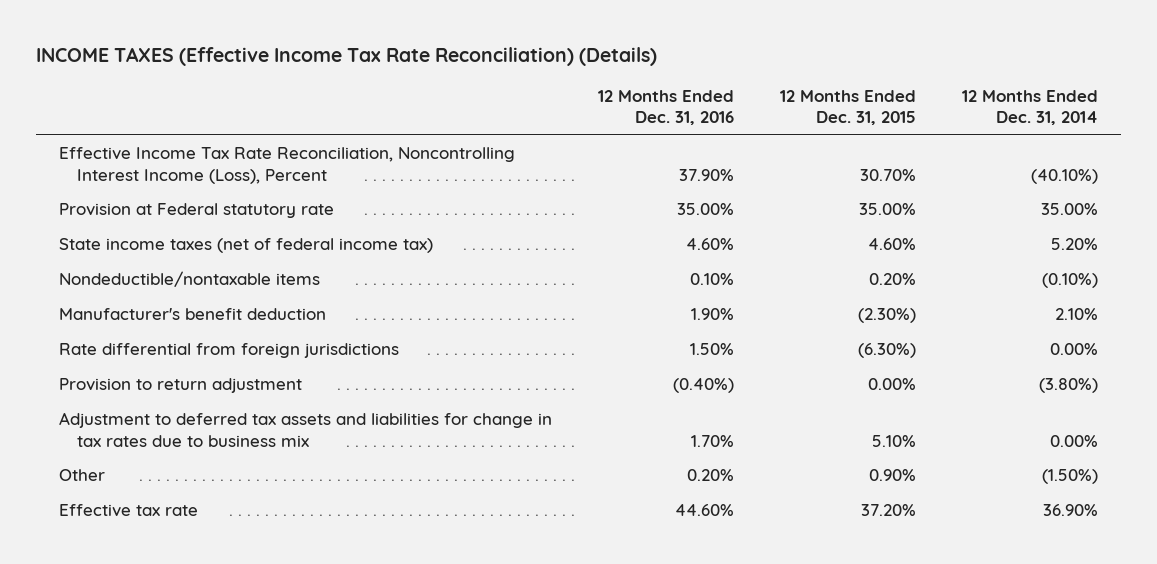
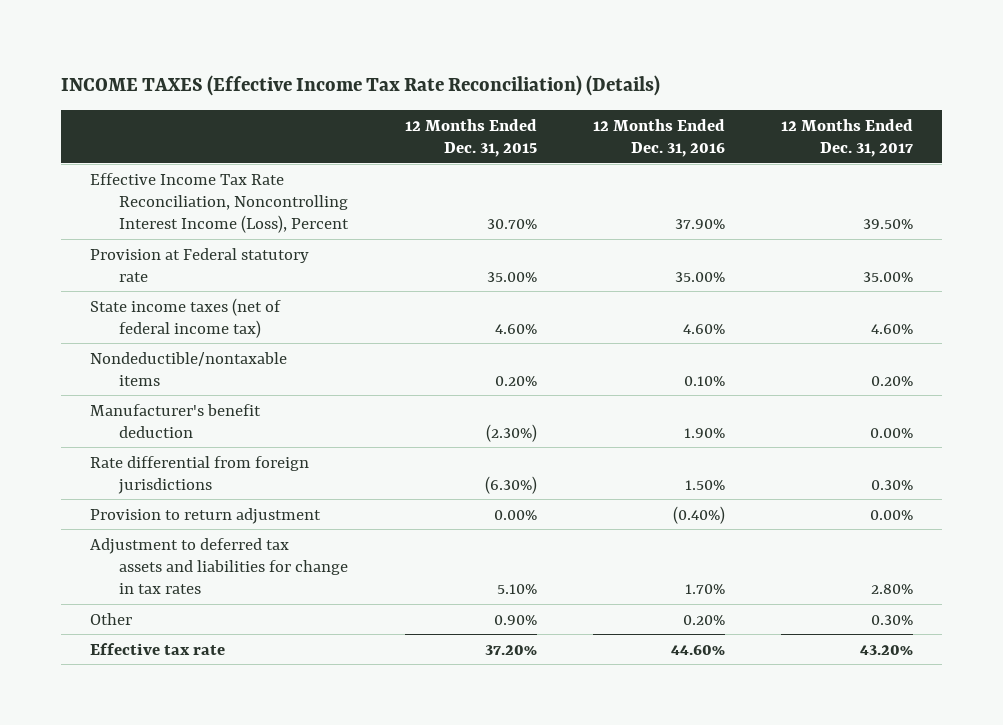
[962,89,1099,126] 12 Months Ended Dec. 31, 2014 -> none
none -> [781,118,914,158] 12 Months Ended Dec. 31, 2017
[58,412,552,447] Adjustment to deferred tax assets and liabilities for change in tax rates due to business mix -> [89,537,349,595] Adjustment to deferred tax assets and liabilities for change in tax rates

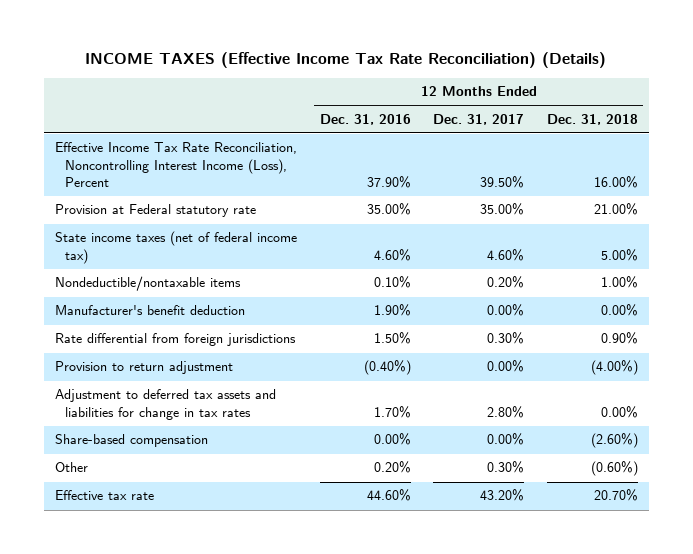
[404,118,537,158] 12 Months Ended Dec. 31, 2015 -> none
none -> [546,113,638,125] Dec. 31, 2018
none -> [55,434,209,448] Share-based compensation

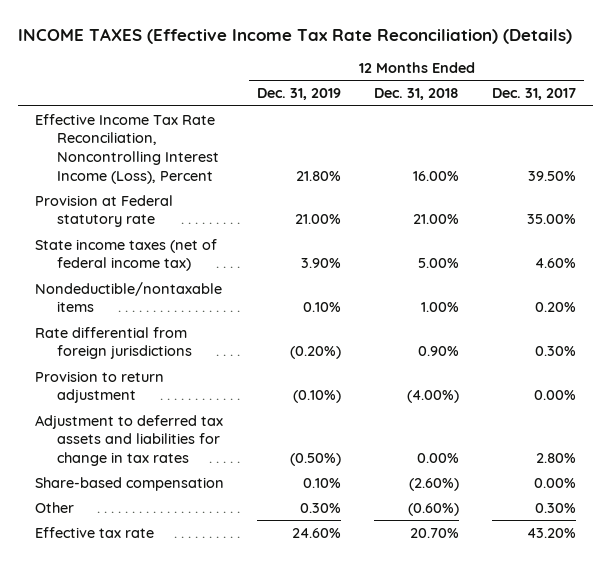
[319,113,411,125] Dec. 31, 2016 -> none
none -> [256,88,341,101] Dec. 31, 2019
[55,305,246,316] Manufacturer's benefit deduction -> none

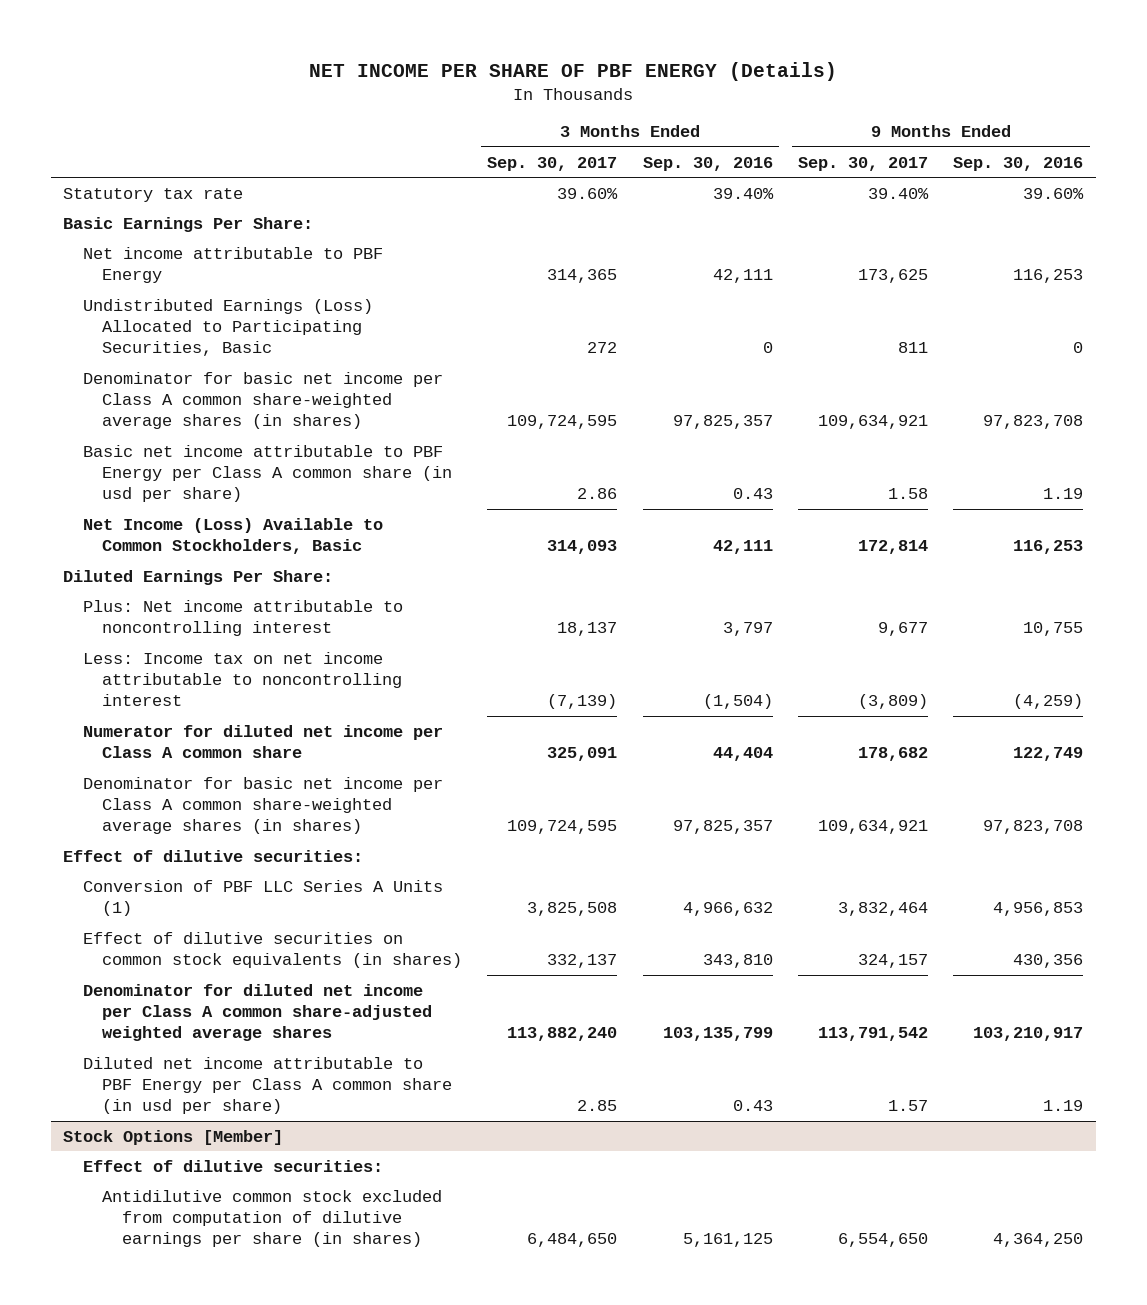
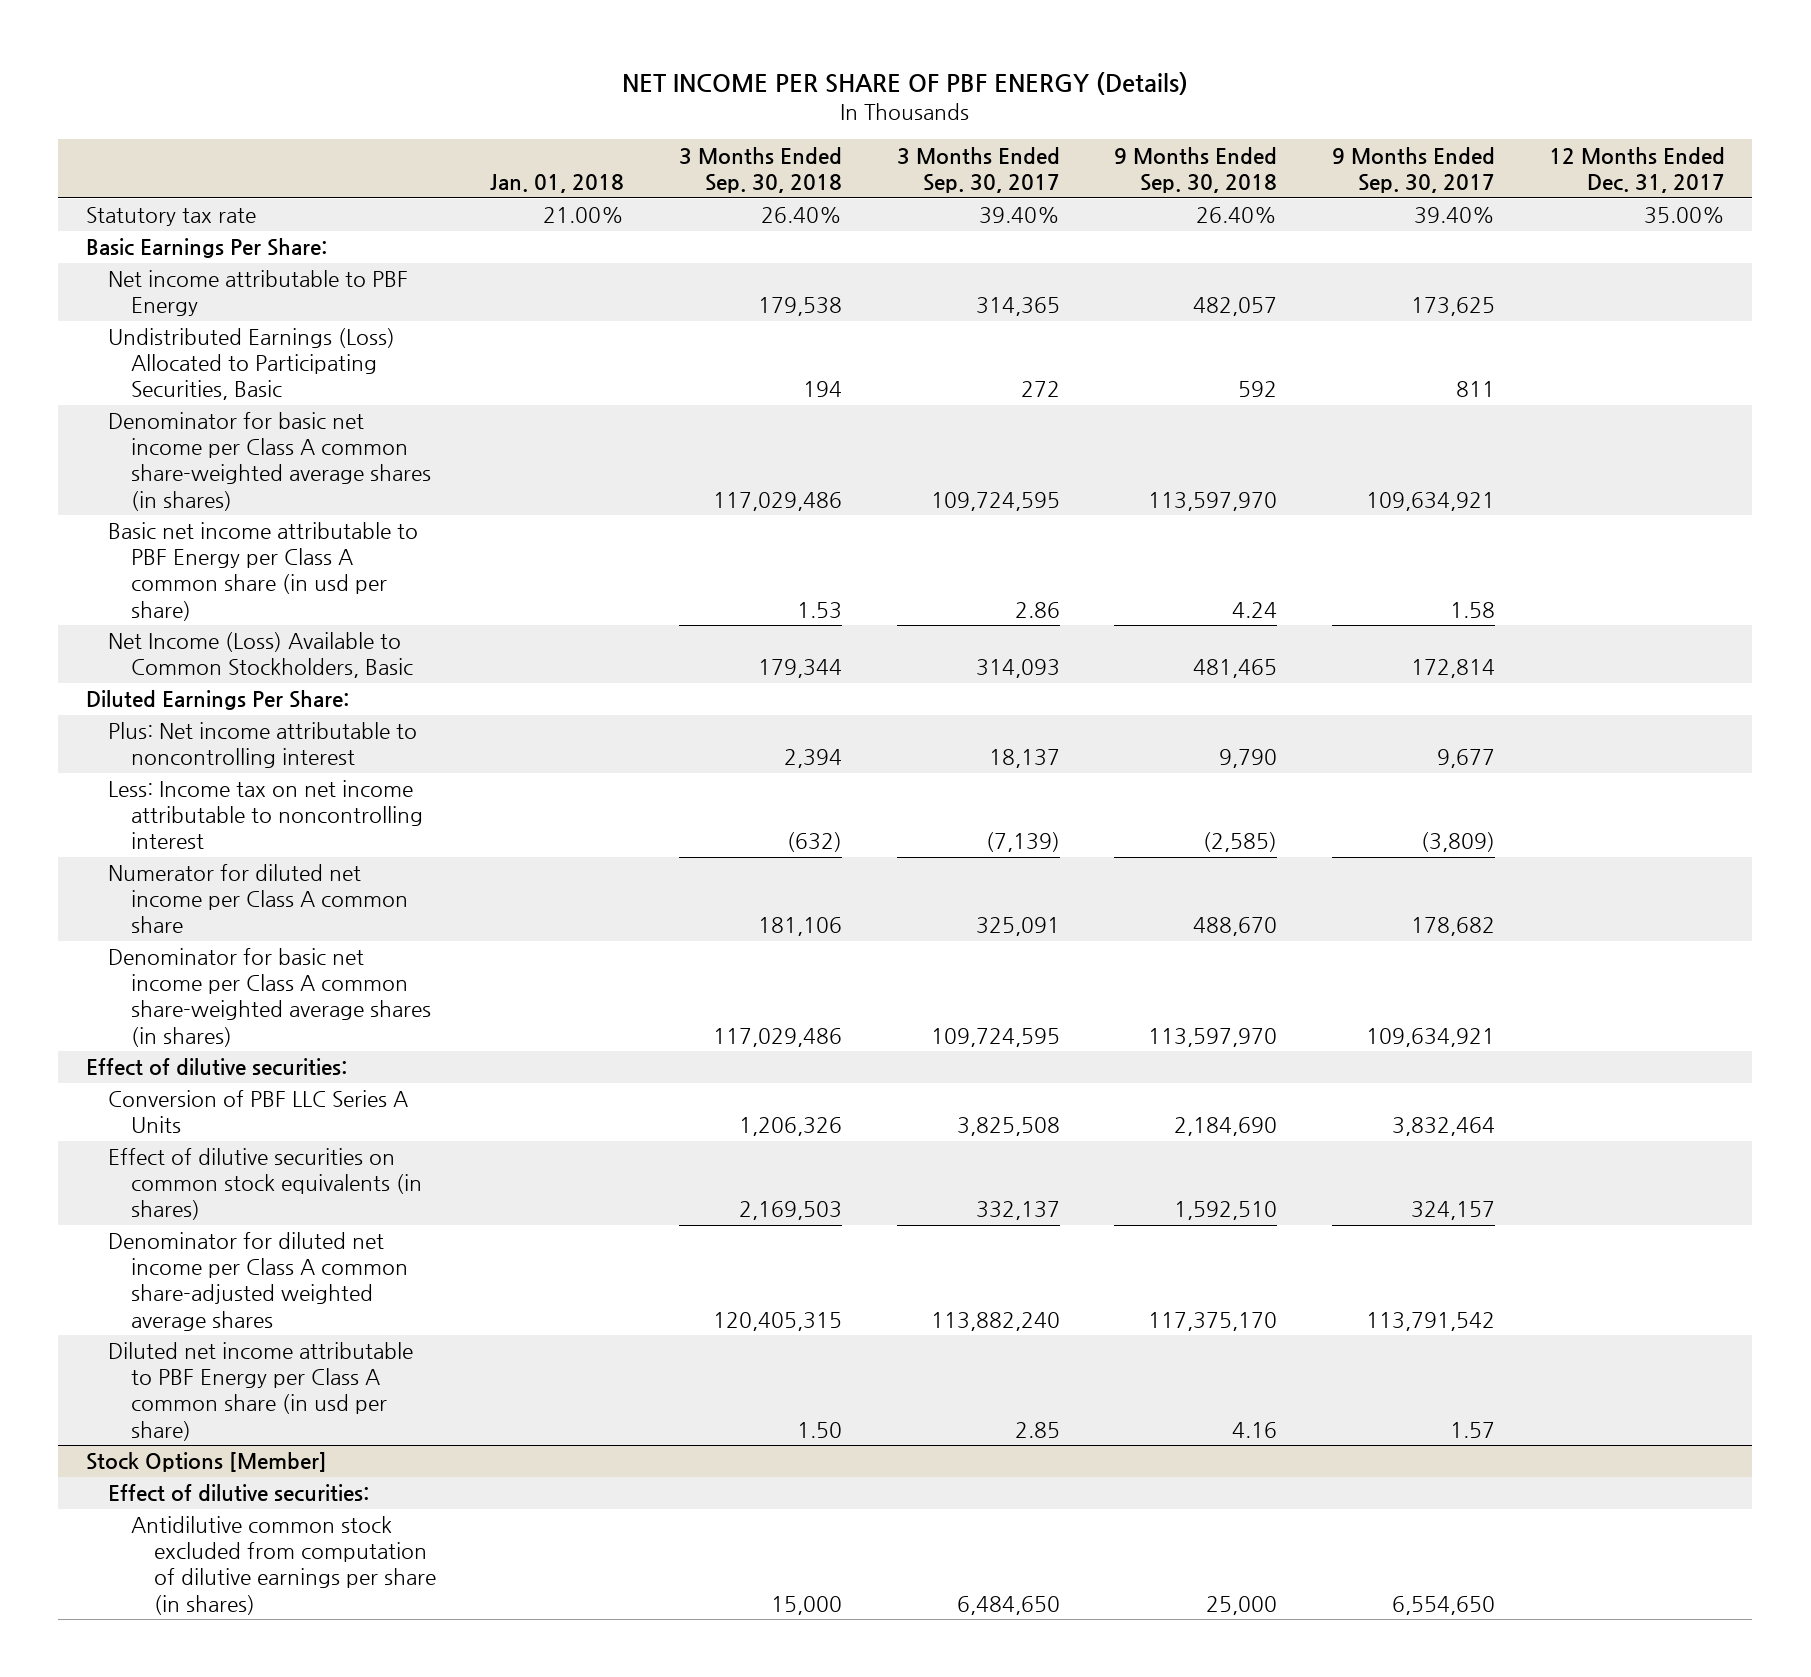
[642,156,773,171] Sep. 30, 2016 -> none
[953,156,1084,171] Sep. 30, 2016 -> none
none -> [490,173,625,193] Jan. 01, 2018
none -> [678,146,842,193] 3 Months Ended Sep. 30, 2018
none -> [1114,146,1278,193] 9 Months Ended Sep. 30, 2018
none -> [1549,146,1726,193] 12 Months Ended Dec. 31, 2017
[557,187,619,199] 39.60% -> [978,207,1060,225] 39.40%
[82,879,443,917] Conversion of PBF LLC Series A Units (1) -> [108,1090,409,1134] Conversion of PBF LLC Series A Units

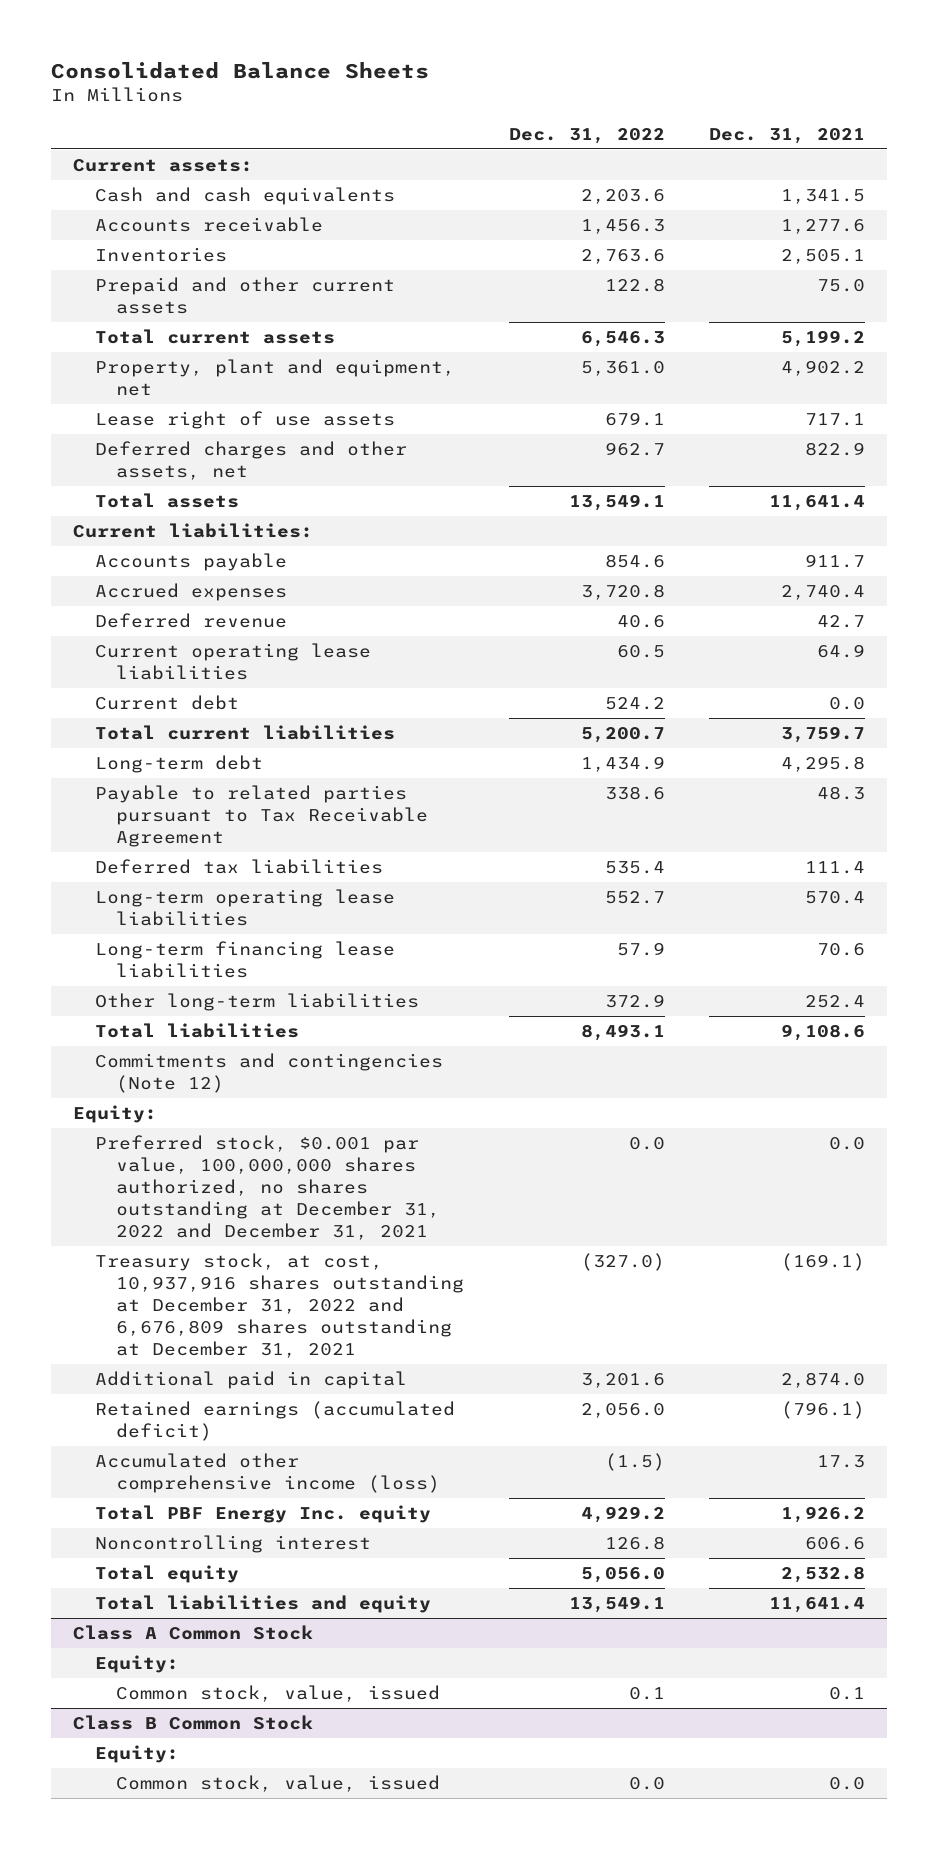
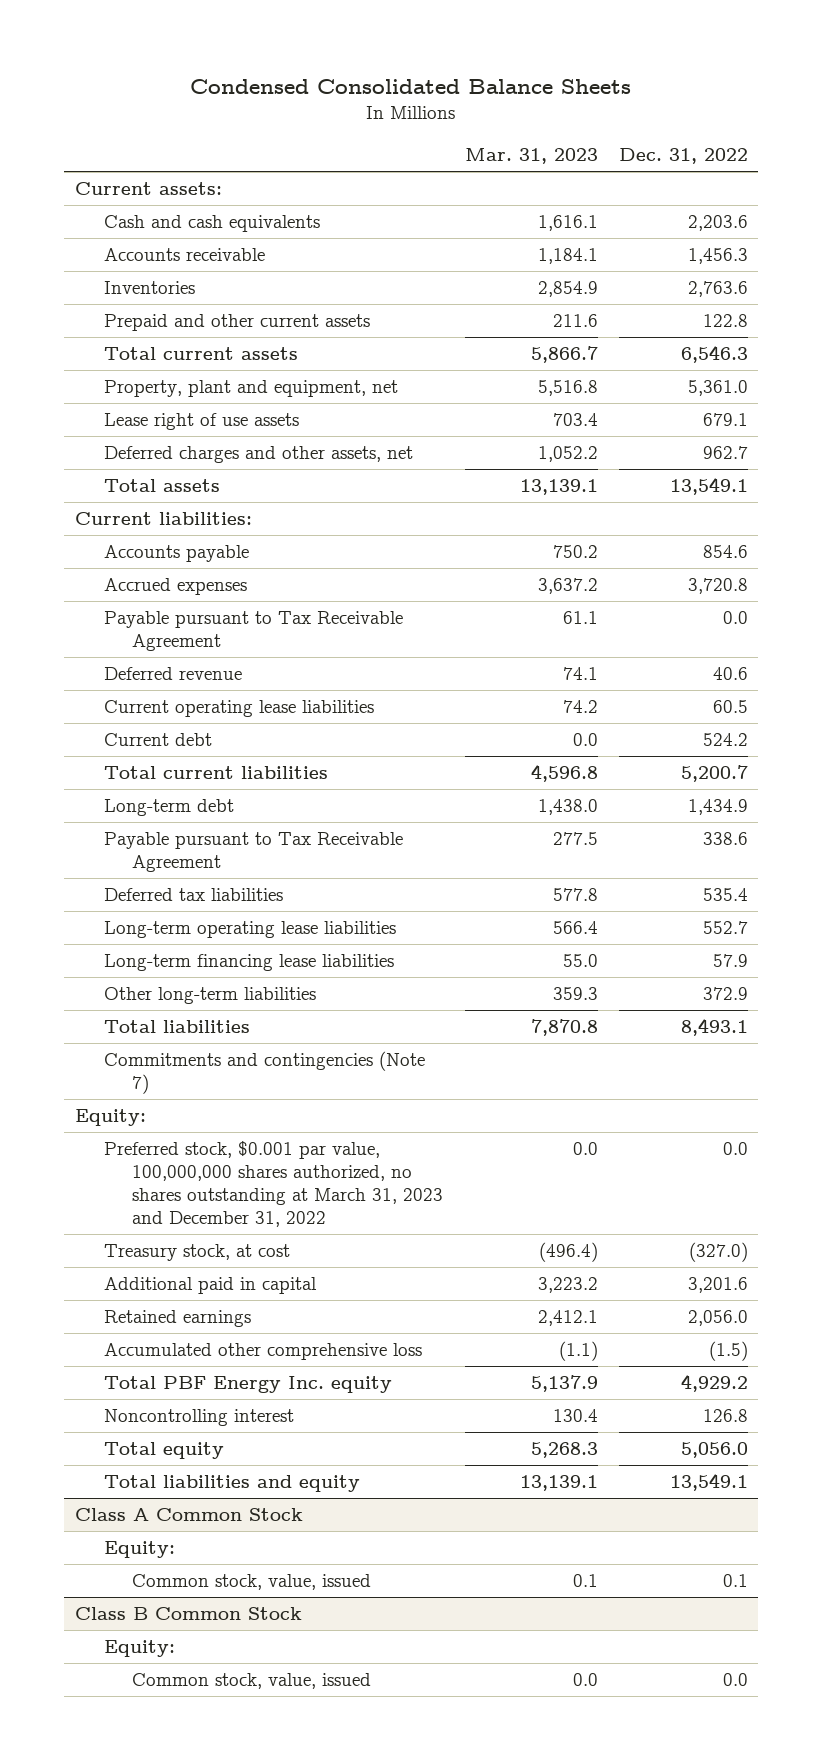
[51,61,430,79] Consolidated Balance Sheets -> [190,78,632,94] Condensed Consolidated Balance Sheets
[709,127,866,144] Dec. 31, 2021 -> none
none -> [464,148,598,165] Mar. 31, 2023
none -> [103,610,403,651] Payable pursuant to Tax Receivable Agreement
[94,785,429,848] Payable to related parties pursuant to Tax Receivable Agreement -> [103,831,403,872] Payable pursuant to Tax Receivable Agreement
[94,1053,443,1094] Commitments and contingencies (Note 12) -> [103,1050,425,1094] Commitments and contingencies (Note 7)
[94,1135,441,1241] Preferred stock, $0.001 par value, 100,000,000 shares authorized, no shares outstanding at December 31, 2022 and December 31, 2021 -> [103,1140,444,1227] Preferred stock, $0.001 par value, 100,000,000 shares authorized, no shares outstanding at March 31, 2023 and December 31, 2022
[94,1253,465,1359] Treasury stock, at cost, 10,937,916 shares outstanding at December 31, 2022 and 6,676,809 shares outstanding at December 31, 2021 -> [103,1243,290,1261] Treasury stock, at cost
[94,1401,455,1442] Retained earnings (accumulated deficit) -> [103,1309,251,1327] Retained earnings
[94,1453,441,1494] Accumulated other comprehensive income (loss) -> [103,1342,422,1360] Accumulated other comprehensive loss

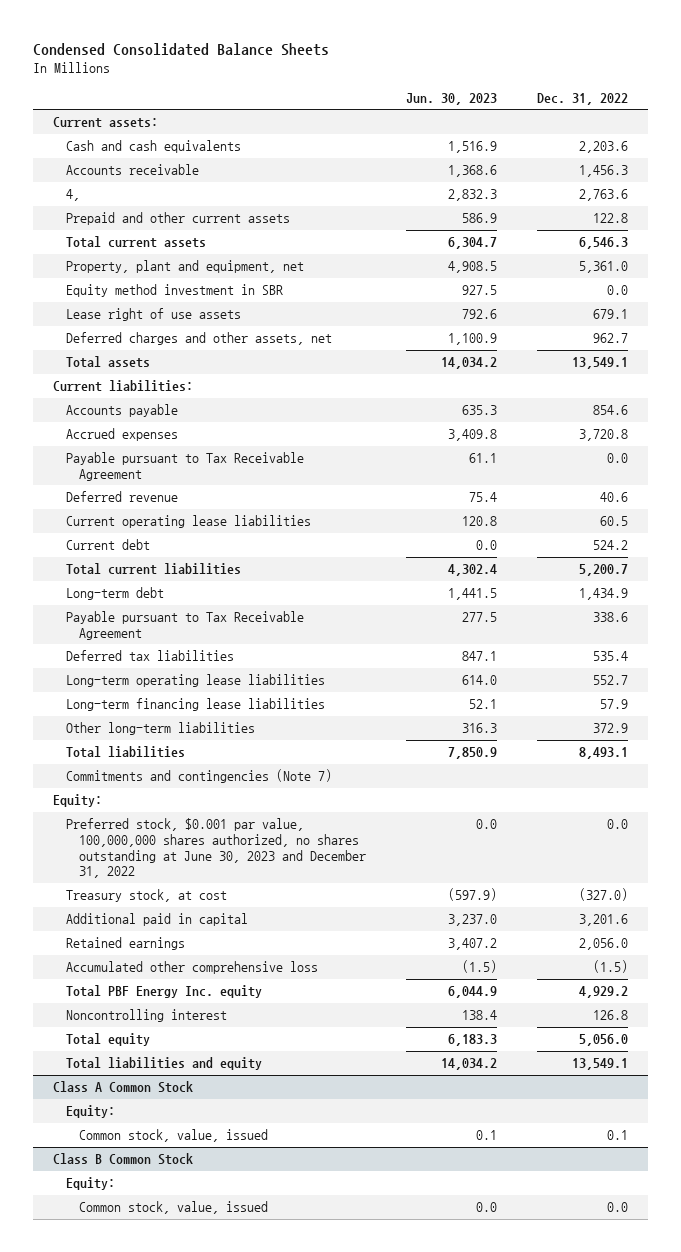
[464,148,598,165] Mar. 31, 2023 -> none
none -> [405,92,497,105] Jun. 30, 2023
[103,280,195,294] Inventories -> [65,189,80,202] 4,
none -> [65,284,283,298] Equity method investment in SBR
[103,1140,444,1227] Preferred stock, $0.001 par value, 100,000,000 shares authorized, no shares outstanding at March 31, 2023 and December 31, 2022 -> [65,818,366,879] Preferred stock, $0.001 par value, 100,000,000 shares authorized, no shares outstanding at June 30, 2023 and December 31, 2022

